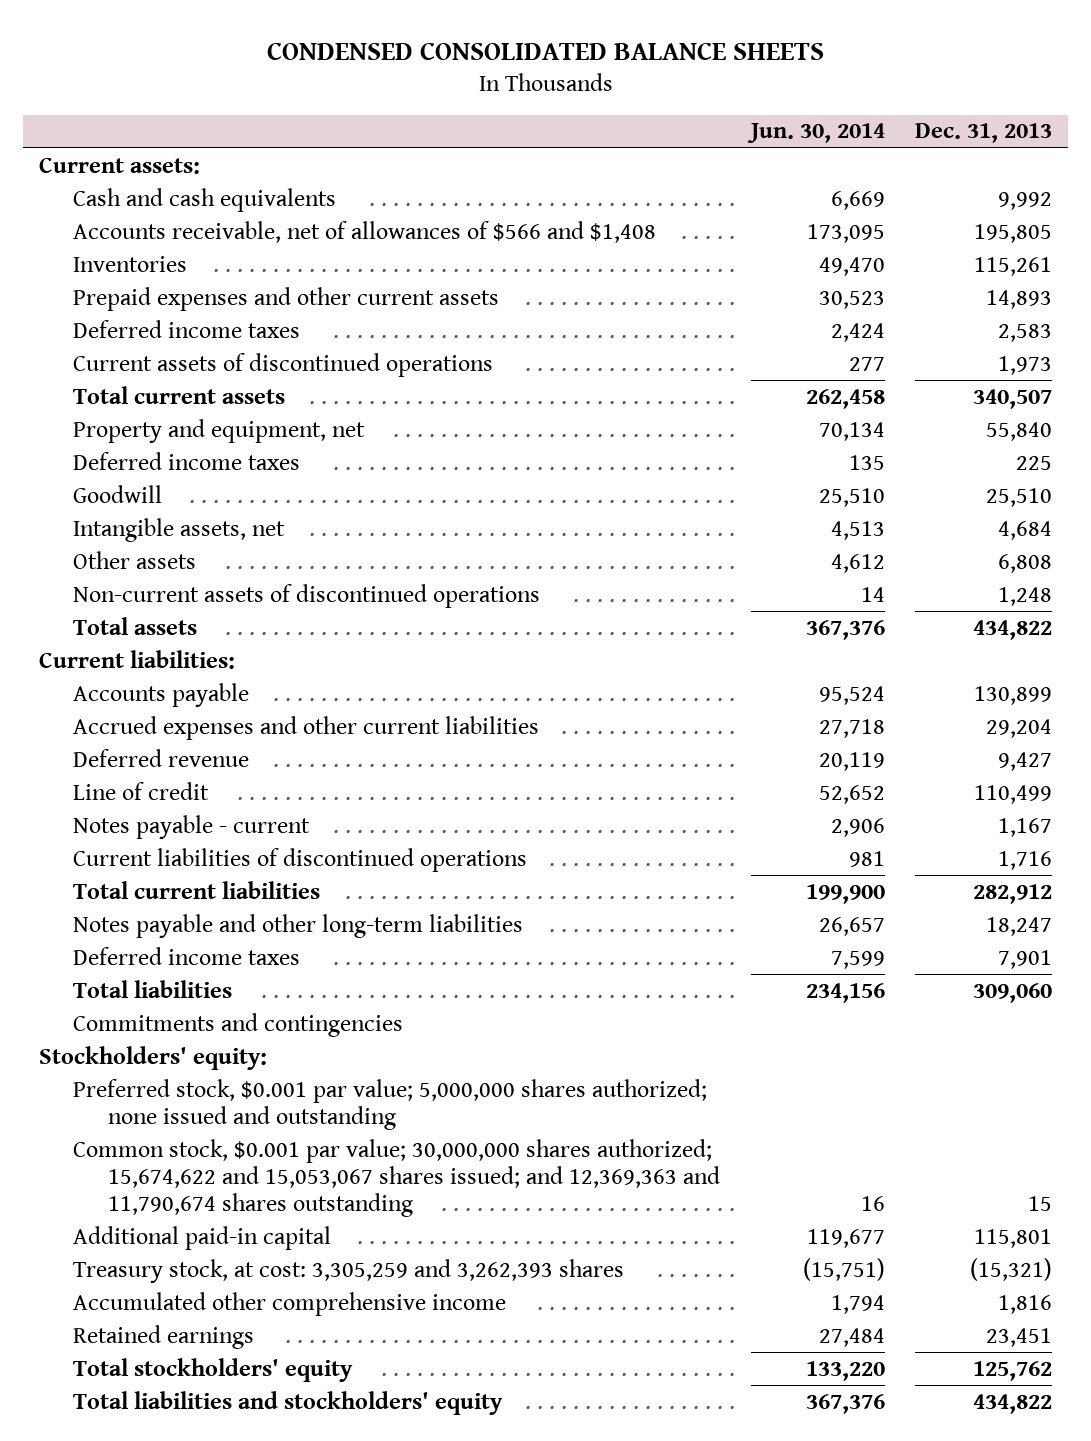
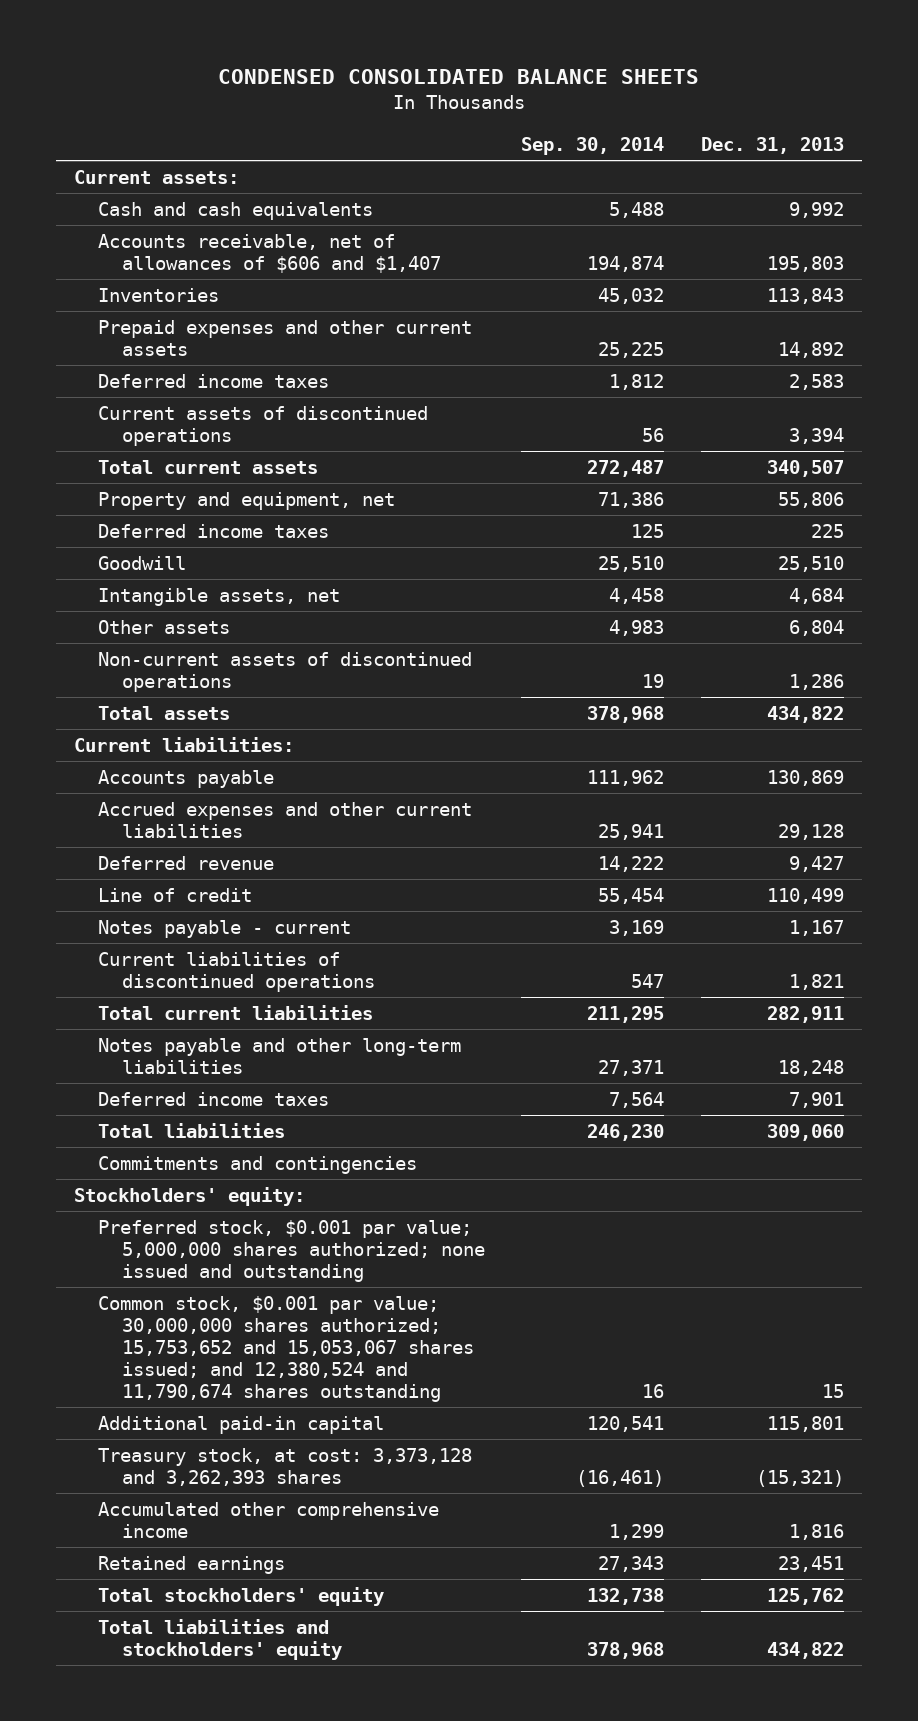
[746,123,885,144] Jun. 30, 2014 -> none
none -> [521,136,665,155] Sep. 30, 2014
[73,220,657,243] Accounts receivable, net of allowances of $566 and $1,408 -> [97,233,441,273] Accounts receivable, net of allowances of $606 and $1,407
[974,223,1053,243] 195,805 -> [766,255,844,272] 195,803
[974,256,1053,276] 115,261 -> [766,287,844,304] 113,843
[986,289,1053,309] 14,893 -> [777,341,844,358] 14,892
[998,355,1053,375] 1,973 -> [788,427,844,444] 3,394
[986,421,1053,441] 55,840 -> [777,491,844,508] 55,806
[998,553,1053,573] 6,808 -> [788,619,844,636] 6,804
[998,586,1053,606] 1,248 -> [788,673,844,690] 1,286
[974,685,1053,705] 130,899 -> [766,769,844,786] 130,869
[986,718,1053,738] 29,204 -> [777,823,844,840] 29,128
[998,850,1053,870] 1,716 -> [788,973,844,990] 1,821
[973,883,1053,904] 282,912 -> [766,1005,844,1023] 282,911
[986,916,1053,936] 18,247 -> [777,1059,844,1076] 18,248
[73,1138,720,1218] Common stock, $0.001 par value; 30,000,000 shares authorized; 15,674,622 and 15,053,067 shares issued; and 12,369,363 and 11,790,674 shares outstanding -> [97,1295,474,1402] Common stock, $0.001 par value; 30,000,000 shares authorized; 15,753,652 and 15,053,067 shares issued; and 12,380,524 and 11,790,674 shares outstanding
[73,1258,625,1283] Treasury stock, at cost: 3,305,259 and 3,262,393 shares -> [97,1447,472,1486] Treasury stock, at cost: 3,373,128 and 3,262,393 shares

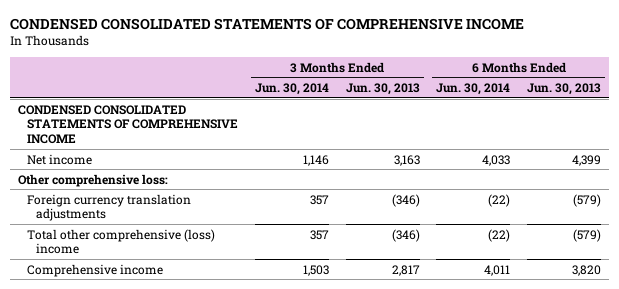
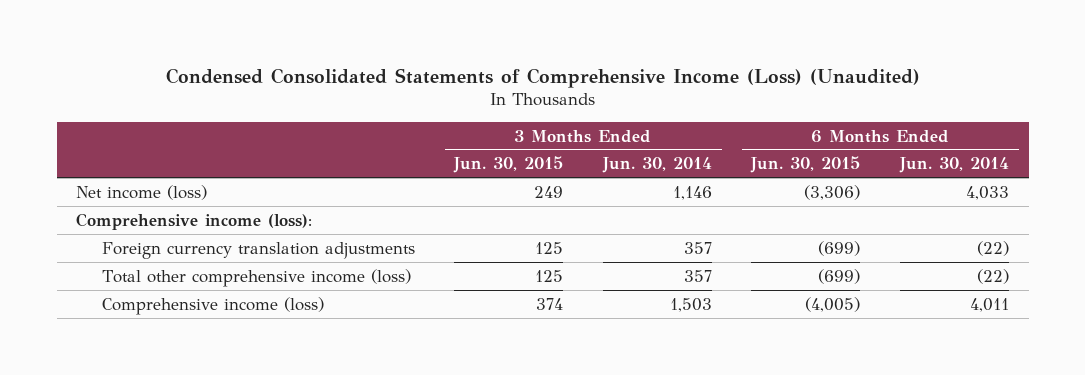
[10,17,525,30] CONDENSED CONSOLIDATED STATEMENTS OF COMPREHENSIVE INCOME -> [165,67,920,88] Condensed Consolidated Statements of Comprehensive Income (Loss) (Unaudited)
[345,83,420,96] Jun. 30, 2013 -> none
[527,83,602,96] Jun. 30, 2013 -> none
none -> [453,156,564,174] Jun. 30, 2015
none -> [750,156,861,174] Jun. 30, 2015
[18,104,239,145] CONDENSED CONSOLIDATED STATEMENTS OF COMPREHENSIVE INCOME -> none
[27,153,93,165] Net income -> [76,184,208,200] Net income (loss)
[18,173,169,187] Other comprehensive loss: -> [76,212,313,230] Comprehensive income (loss):
[27,228,216,255] Total other comprehensive (loss) income -> [101,268,411,287] Total other comprehensive income (loss)
[27,263,164,277] Comprehensive income -> [101,296,324,315] Comprehensive income (loss)

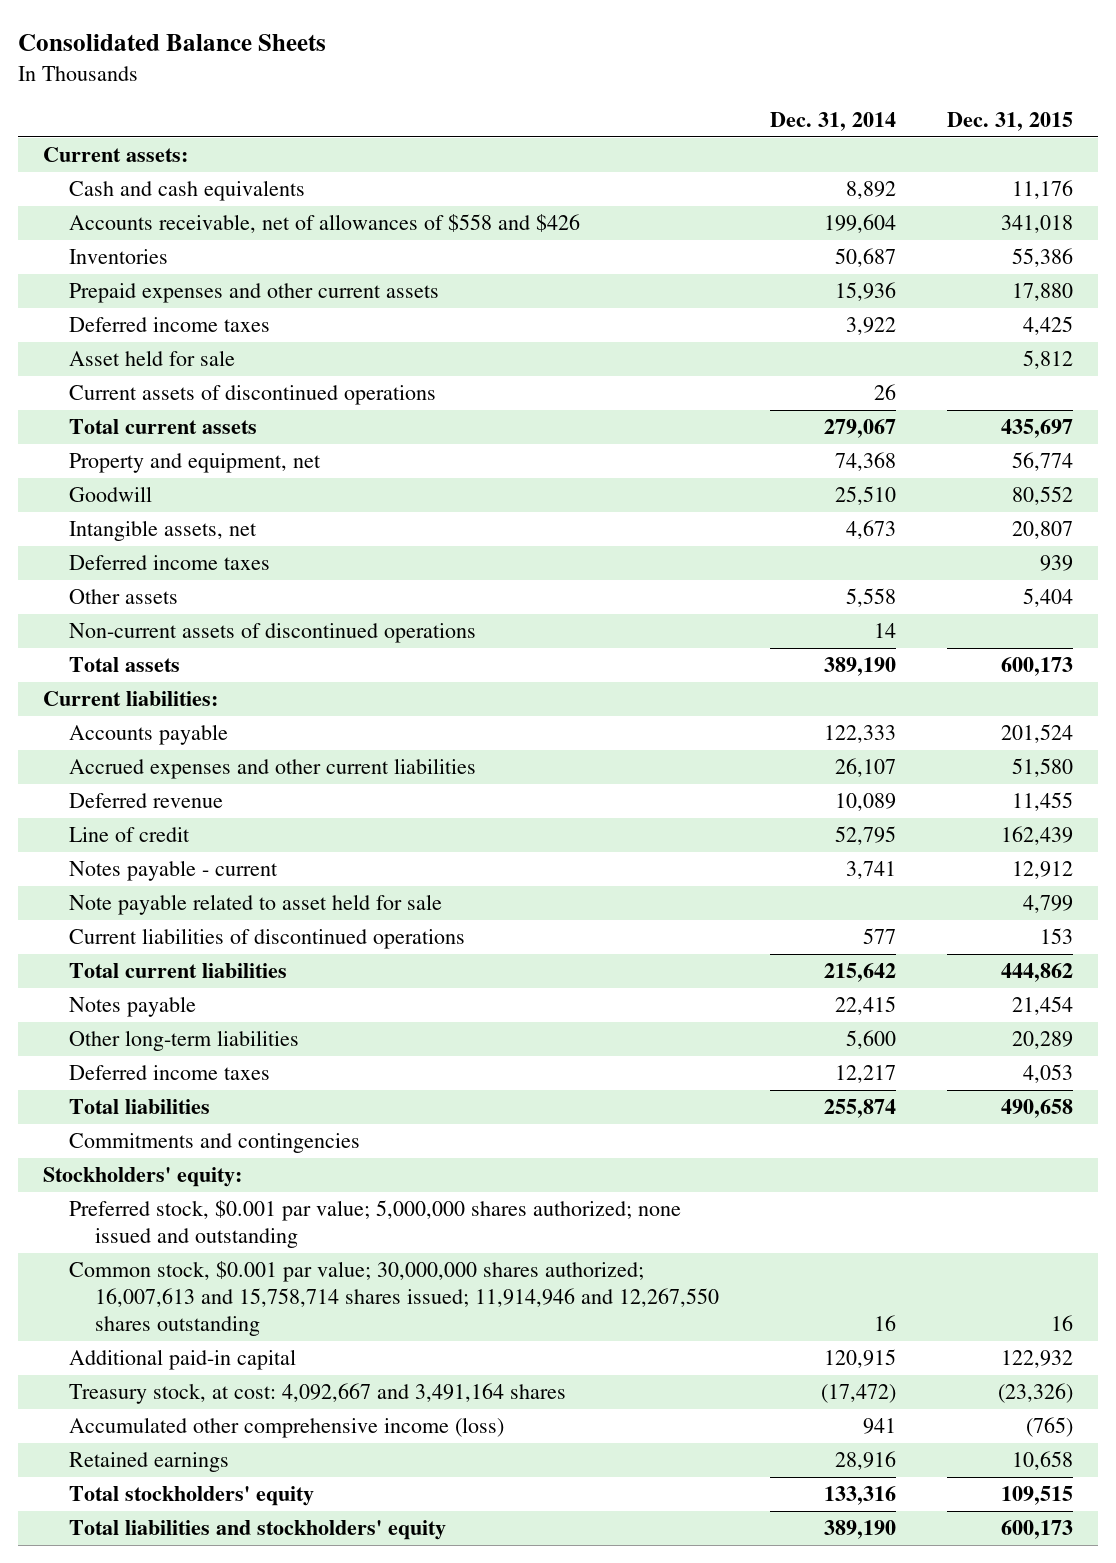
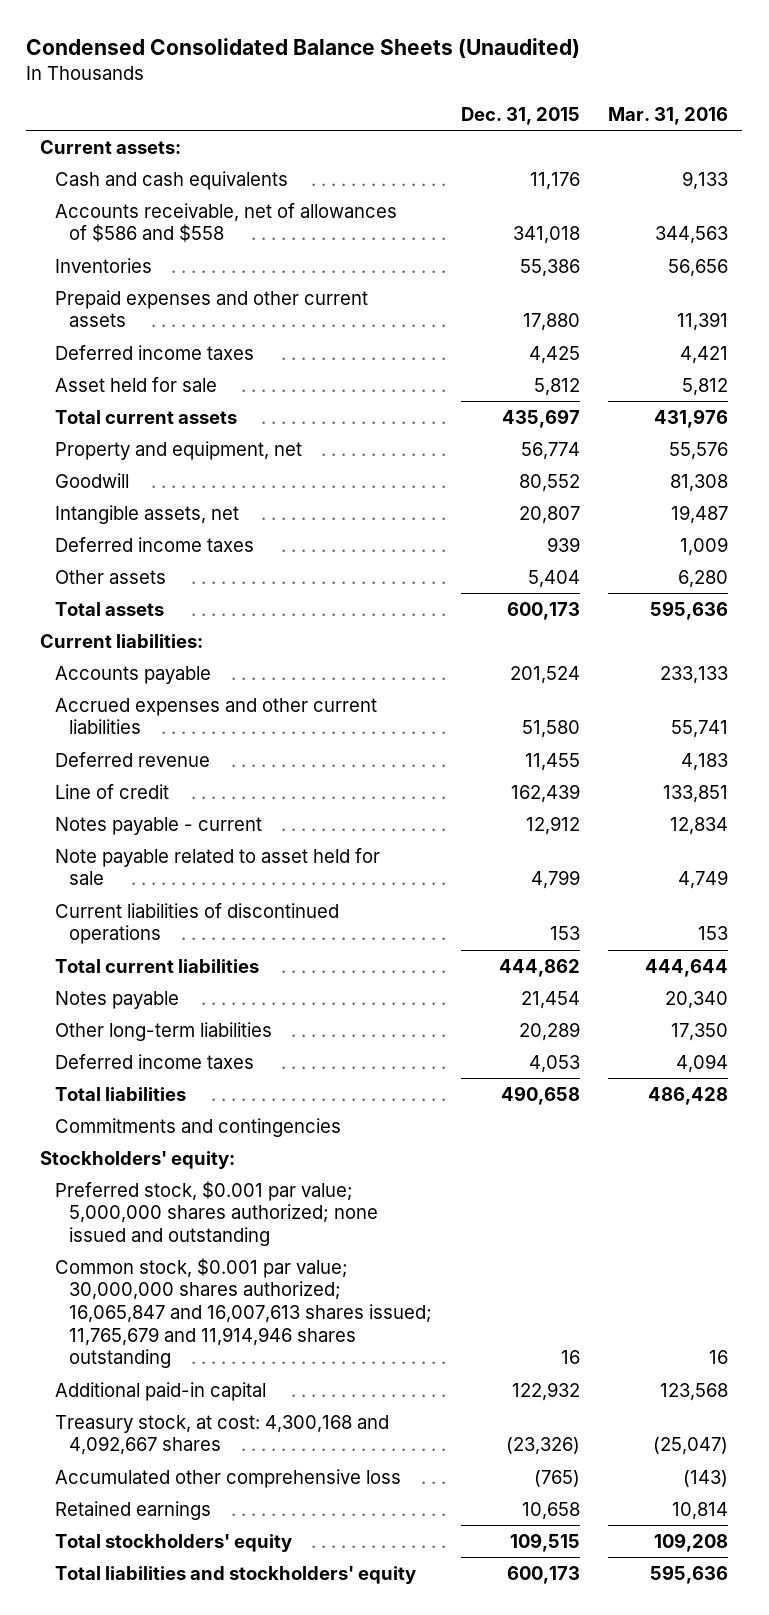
[17,34,326,52] Consolidated Balance Sheets -> [26,37,581,58] Condensed Consolidated Balance Sheets (Unaudited)
[770,111,897,131] Dec. 31, 2014 -> none
none -> [608,107,729,126] Mar. 31, 2016
[69,214,581,234] Accounts receivable, net of allowances of $558 and $426 -> [54,202,397,243] Accounts receivable, net of allowances of $586 and $558
[69,385,437,406] Current assets of discontinued operations -> none
[69,623,477,644] Non-current assets of discontinued operations -> none
[69,1261,720,1336] Common stock, $0.001 par value; 30,000,000 shares authorized; 16,007,613 and 15,758,714 shares issued; 11,914,946 and 12,267,550 shares outstanding -> [54,1257,433,1369] Common stock, $0.001 par value; 30,000,000 shares authorized; 16,065,847 and 16,007,613 shares issued; 11,765,679 and 11,914,946 shares outstanding
[69,1383,567,1405] Treasury stock, at cost: 4,092,667 and 3,491,164 shares -> [54,1414,389,1456] Treasury stock, at cost: 4,300,168 and 4,092,667 shares
[69,1417,505,1439] Accumulated other comprehensive income (loss) -> [54,1468,401,1488] Accumulated other comprehensive loss

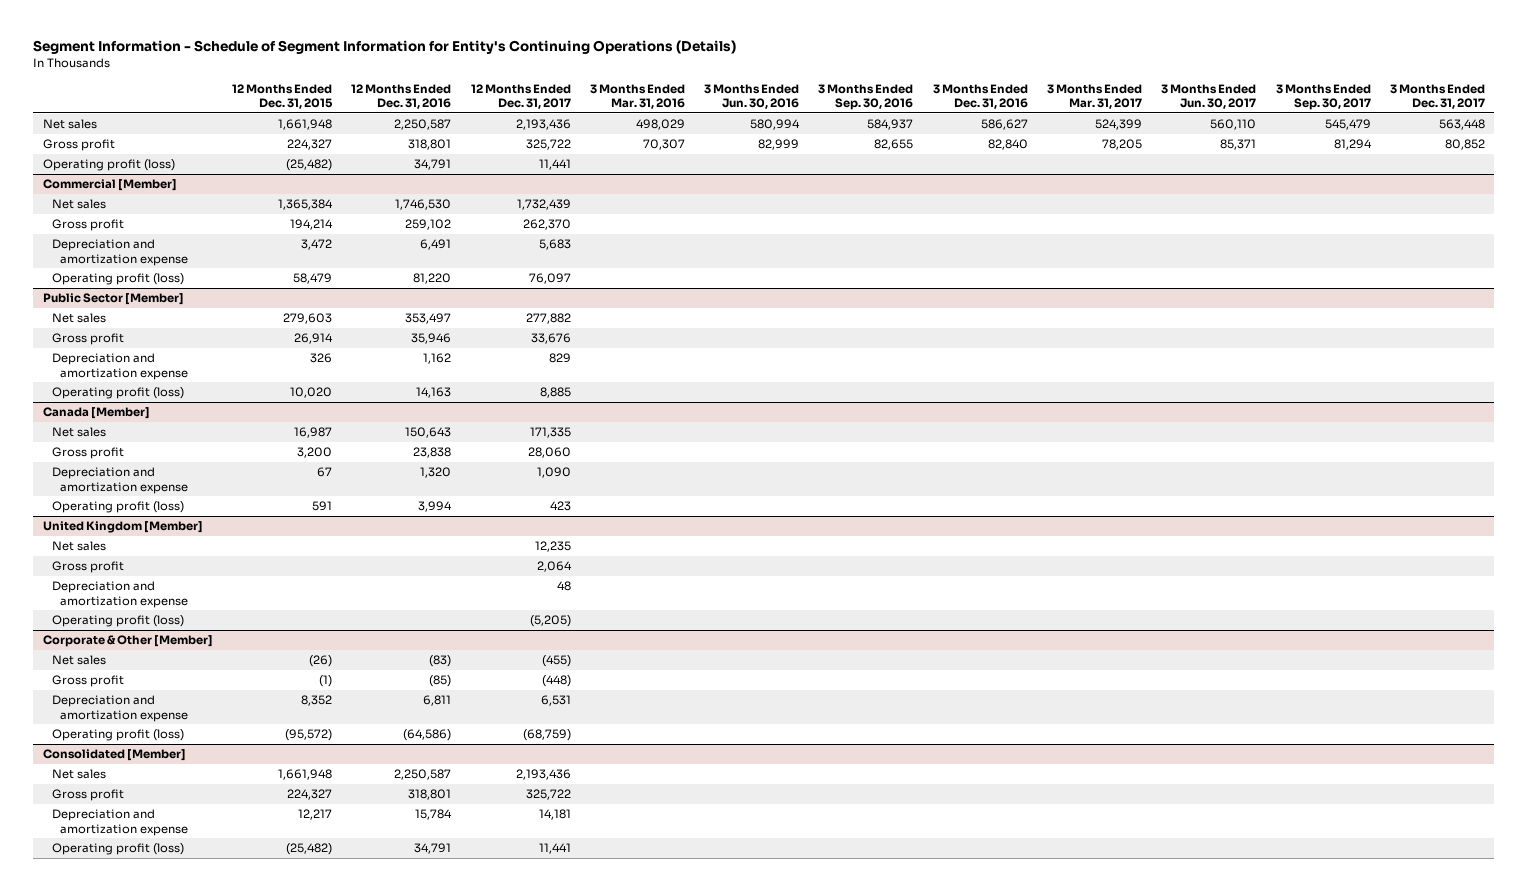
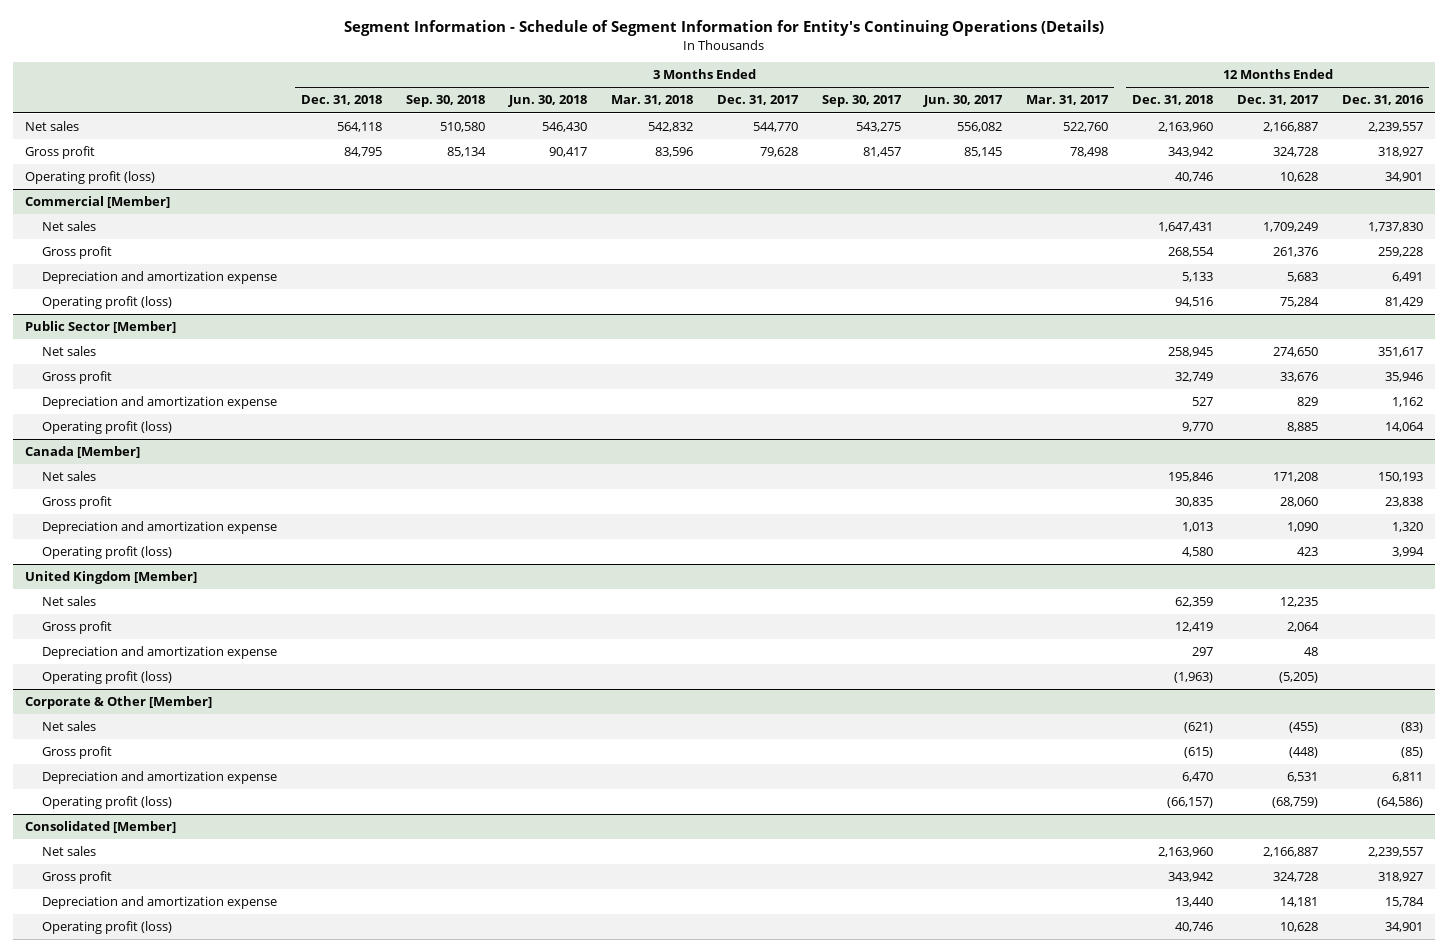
[232,83,334,110] 12 Months Ended Dec. 31, 2015 -> none
[589,83,685,110] 3 Months Ended Mar. 31, 2016 -> none
[704,83,800,110] 3 Months Ended Jun. 30, 2016 -> none
[818,83,914,111] 3 Months Ended Sep. 30, 2016 -> none
[932,83,1028,110] 3 Months Ended Dec. 31, 2016 -> none
none -> [301,95,383,106] Dec. 31, 2018
none -> [405,95,485,108] Sep. 30, 2018
none -> [507,95,587,108] Jun. 30, 2018
none -> [610,95,693,106] Mar. 31, 2018
none -> [1132,95,1214,106] Dec. 31, 2018
[394,119,452,131] 2,250,587 -> [1368,122,1424,133] 2,239,557
[515,119,571,131] 2,193,436 -> [1263,122,1319,133] 2,166,887
[1094,119,1142,131] 524,399 -> [1063,122,1109,133] 522,760
[1210,119,1257,131] 560,110 -> [957,122,1003,133] 556,082
[1324,119,1371,131] 545,479 -> [855,122,901,133] 543,275
[1438,119,1485,131] 563,448 -> [752,122,798,133] 544,770
[408,139,452,151] 318,801 -> [1378,147,1424,158] 318,927
[525,139,571,151] 325,722 -> [1273,147,1319,158] 324,728
[1101,139,1142,151] 78,205 -> [1070,147,1109,158] 78,498
[1220,139,1257,151] 85,371 -> [964,147,1003,158] 85,145
[1333,139,1372,151] 81,294 -> [862,147,901,158] 81,457
[1444,139,1485,151] 80,852 -> [759,147,798,158] 79,628
[414,159,452,171] 34,791 -> [1385,172,1424,183] 34,901
[538,159,571,171] 11,441 -> [1280,172,1319,183] 10,628
[395,199,452,211] 1,746,530 -> [1368,222,1424,233] 1,737,830
[516,199,571,211] 1,732,439 -> [1263,222,1319,233] 1,709,249
[405,219,452,231] 259,102 -> [1378,247,1424,258] 259,228
[522,219,571,231] 262,370 -> [1273,247,1319,258] 261,376
[413,273,452,285] 81,220 -> [1385,297,1424,308] 81,429
[528,273,571,285] 76,097 -> [1280,297,1320,308] 75,284
[405,313,452,325] 353,497 -> [1378,347,1424,358] 351,617
[525,313,571,325] 277,882 -> [1273,347,1319,358] 274,650
[416,387,452,399] 14,163 -> [1385,422,1425,433] 14,064
[405,427,452,439] 150,643 -> [1378,472,1424,483] 150,193
[529,427,571,439] 171,335 -> [1273,472,1319,483] 171,208
[394,769,452,781] 2,250,587 -> [1368,847,1424,858] 2,239,557
[515,769,571,781] 2,193,436 -> [1263,847,1319,858] 2,166,887
[408,789,452,801] 318,801 -> [1378,872,1424,883] 318,927
[525,789,571,801] 325,722 -> [1273,872,1319,883] 324,728
[414,843,452,855] 34,791 -> [1385,922,1424,933] 34,901
[538,843,571,855] 11,441 -> [1280,922,1319,933] 10,628

